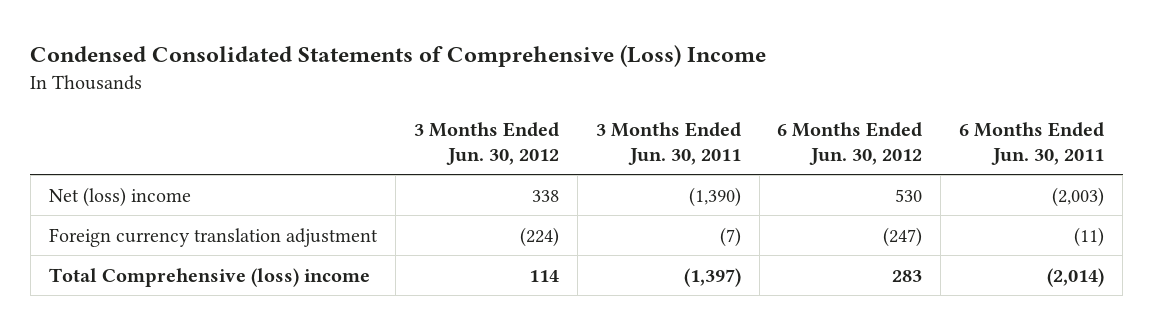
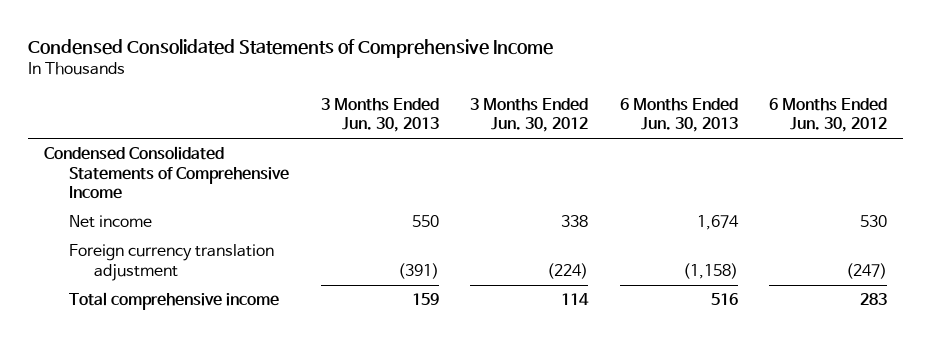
[30,44,767,67] Condensed Consolidated Statements of Comprehensive (Loss) Income -> [28,38,554,58] Condensed Consolidated Statements of Comprehensive Income
[595,121,741,165] 3 Months Ended Jun. 30, 2011 -> none
[959,121,1105,165] 6 Months Ended Jun. 30, 2011 -> none
none -> [320,97,439,133] 3 Months Ended Jun. 30, 2013
none -> [619,97,738,133] 6 Months Ended Jun. 30, 2013
none -> [44,146,290,200] Condensed Consolidated Statements of Comprehensive Income
[48,186,191,207] Net (loss) income -> [69,215,153,229] Net income
[48,267,370,287] Total Comprehensive (loss) income -> [69,292,280,311] Total comprehensive income

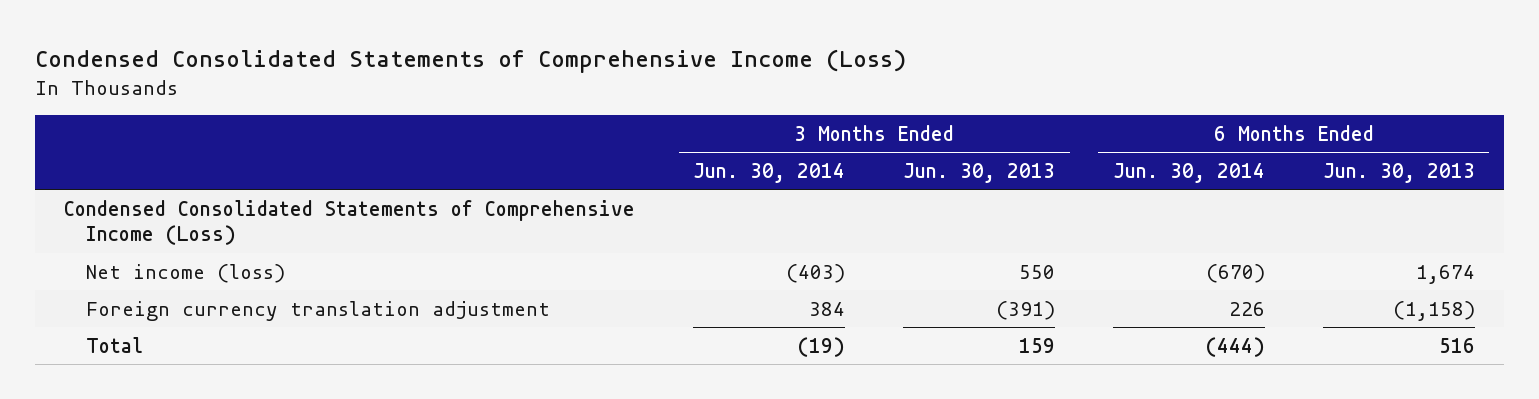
[28,38,554,58] Condensed Consolidated Statements of Comprehensive Income -> [35,49,907,74] Condensed Consolidated Statements of Comprehensive Income (Loss)
[470,97,589,133] 3 Months Ended Jun. 30, 2012 -> none
[769,97,888,133] 6 Months Ended Jun. 30, 2012 -> none
none -> [693,162,846,183] Jun. 30, 2014
none -> [1112,162,1265,183] Jun. 30, 2014
[44,146,290,200] Condensed Consolidated Statements of Comprehensive Income -> [64,199,636,246] Condensed Consolidated Statements of Comprehensive Income (Loss)
[69,215,153,229] Net income -> [86,263,286,283] Net income (loss)
[69,292,280,311] Total comprehensive income -> [86,336,144,353] Total

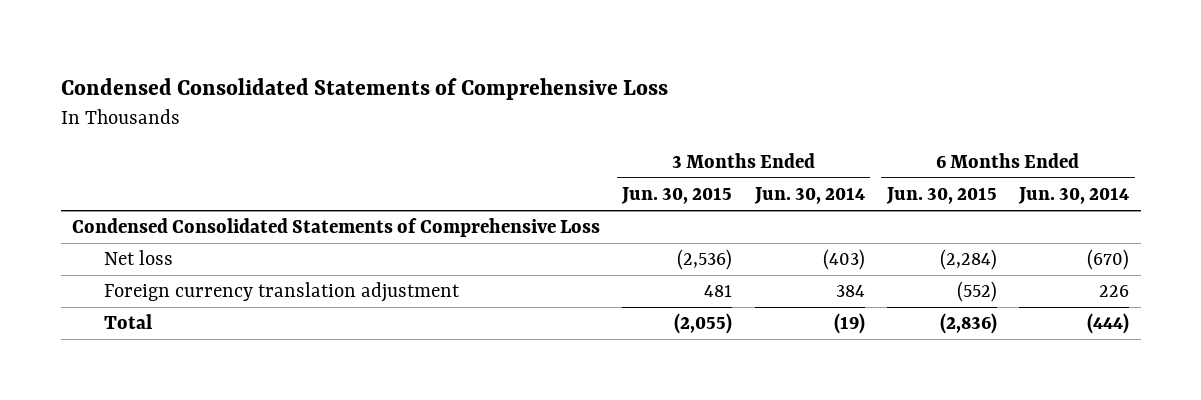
[35,49,907,74] Condensed Consolidated Statements of Comprehensive Income (Loss) -> [60,77,668,100] Condensed Consolidated Statements of Comprehensive Loss
[903,162,1056,183] Jun. 30, 2013 -> none
[1322,162,1475,183] Jun. 30, 2013 -> none
none -> [621,187,733,205] Jun. 30, 2015
none -> [886,187,998,205] Jun. 30, 2015
[64,199,636,246] Condensed Consolidated Statements of Comprehensive Income (Loss) -> [72,218,601,238] Condensed Consolidated Statements of Comprehensive Loss
[86,263,286,283] Net income (loss) -> [103,250,173,266] Net loss

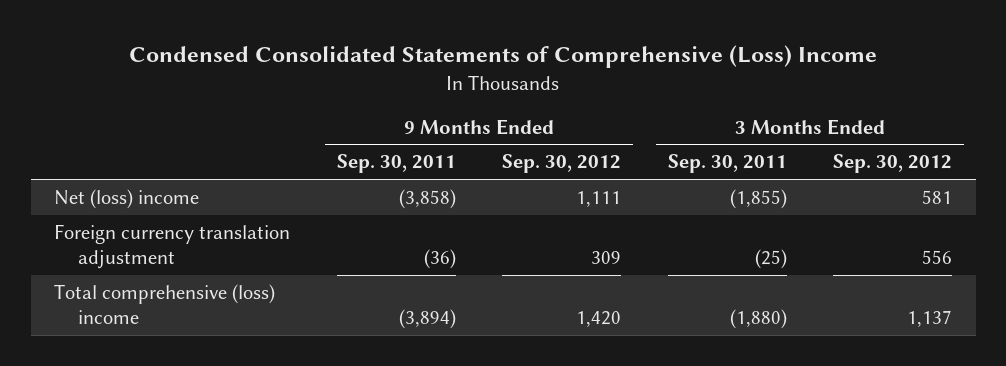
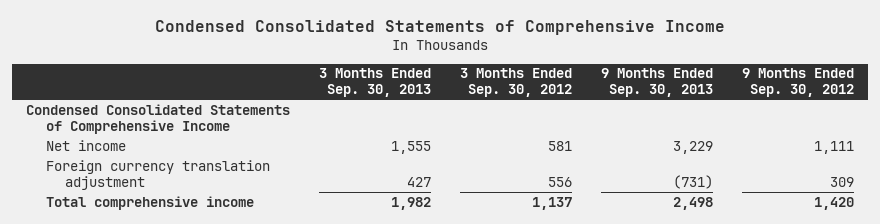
[129,45,878,69] Condensed Consolidated Statements of Comprehensive (Loss) Income -> [155,20,726,36] Condensed Consolidated Statements of Comprehensive Income
[336,154,456,174] Sep. 30, 2011 -> none
[667,154,787,174] Sep. 30, 2011 -> none
none -> [319,68,432,98] 3 Months Ended Sep. 30, 2013
none -> [600,68,713,98] 9 Months Ended Sep. 30, 2013
none -> [26,103,291,134] Condensed Consolidated Statements of Comprehensive Income
[54,188,200,209] Net (loss) income -> [45,139,126,151] Net income
[54,283,276,325] Total comprehensive (loss) income -> [45,195,254,210] Total comprehensive income

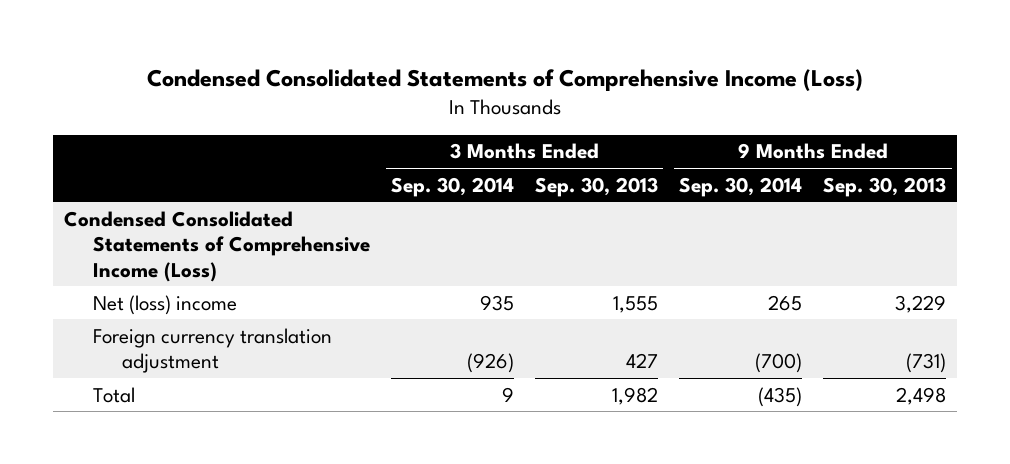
[155,20,726,36] Condensed Consolidated Statements of Comprehensive Income -> [147,68,864,91] Condensed Consolidated Statements of Comprehensive Income (Loss)
[460,68,573,98] 3 Months Ended Sep. 30, 2012 -> none
[741,68,854,98] 9 Months Ended Sep. 30, 2012 -> none
none -> [390,176,514,197] Sep. 30, 2014
none -> [679,176,803,197] Sep. 30, 2014
[26,103,291,134] Condensed Consolidated Statements of Comprehensive Income -> [64,210,370,282] Condensed Consolidated Statements of Comprehensive Income (Loss)
[45,139,126,151] Net income -> [92,294,237,315] Net (loss) income
[45,195,254,210] Total comprehensive income -> [92,386,135,403] Total

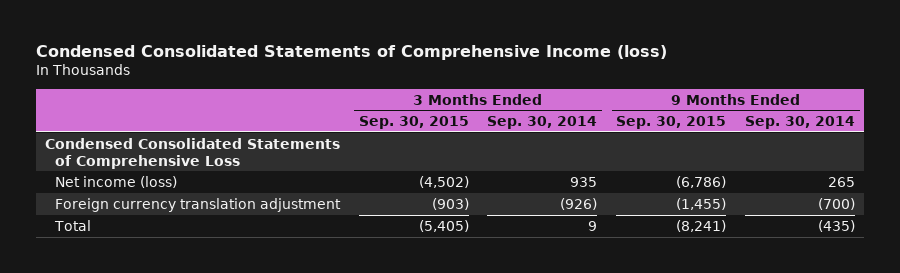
[147,68,864,91] Condensed Consolidated Statements of Comprehensive Income (Loss) -> [35,44,667,60] Condensed Consolidated Statements of Comprehensive Income (loss)
[535,176,659,197] Sep. 30, 2013 -> none
[823,176,947,197] Sep. 30, 2013 -> none
none -> [358,116,469,130] Sep. 30, 2015
none -> [616,116,727,130] Sep. 30, 2015
[64,210,370,282] Condensed Consolidated Statements of Comprehensive Income (Loss) -> [45,137,341,169] Condensed Consolidated Statements of Comprehensive Loss
[92,294,237,315] Net (loss) income -> [54,175,177,188] Net income (loss)

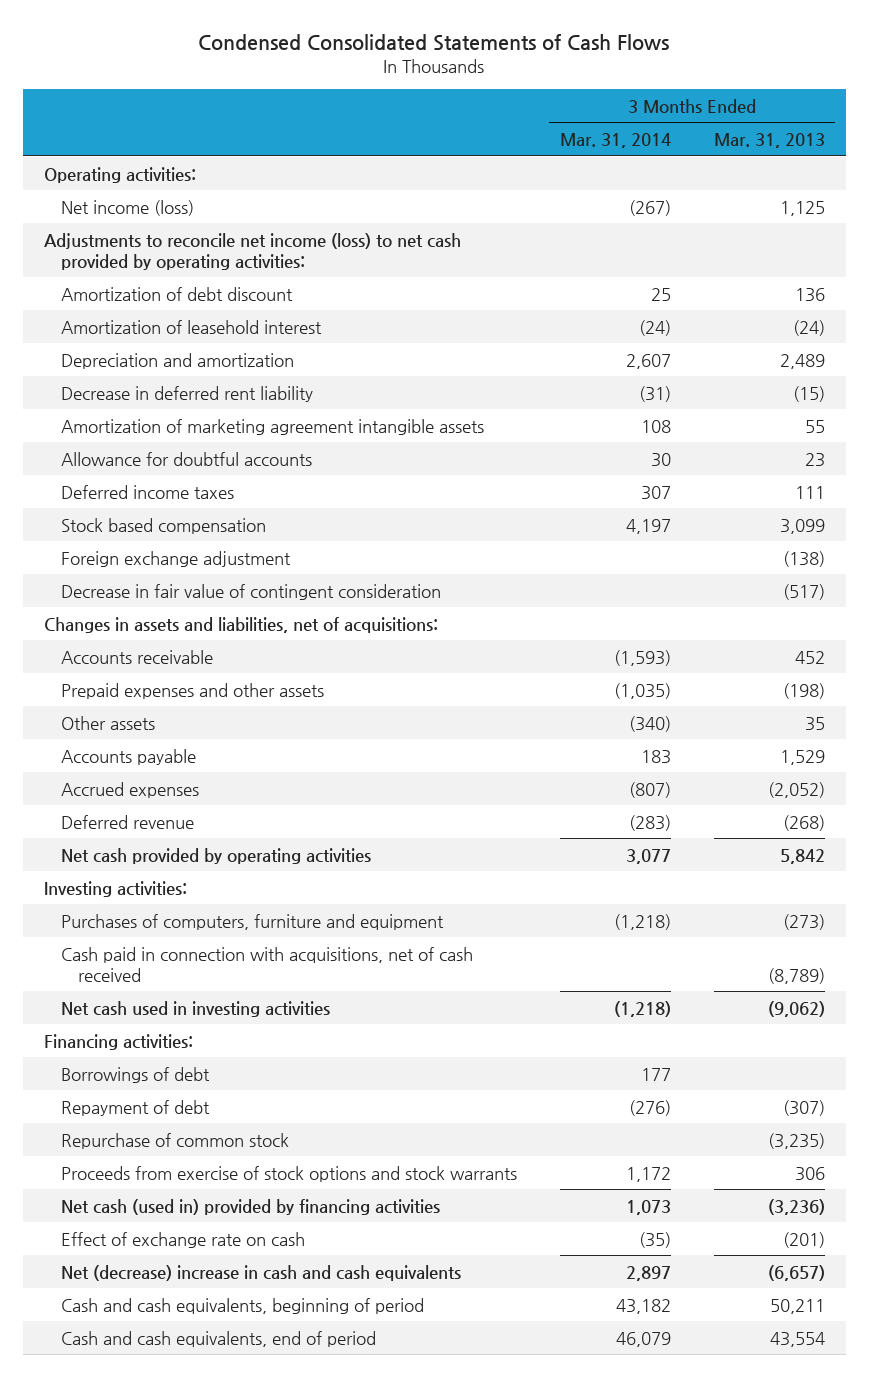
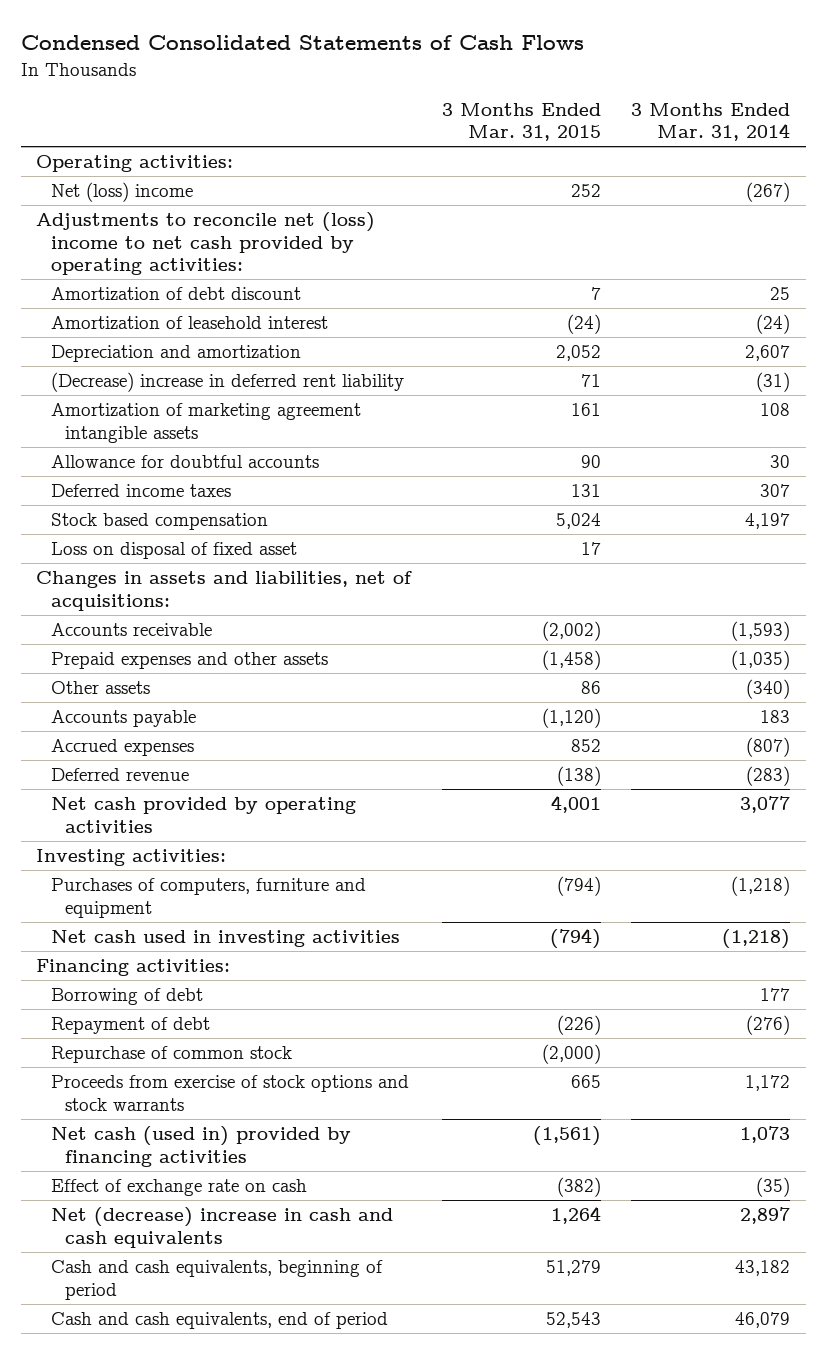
[713,132,825,148] Mar. 31, 2013 -> none
none -> [441,102,601,142] 3 Months Ended Mar. 31, 2015
[61,199,195,216] Net income (loss) -> [50,182,193,203] Net (loss) income
[44,232,462,270] Adjustments to reconcile net income (loss) to net cash provided by operating activities: -> [36,212,376,276] Adjustments to reconcile net (loss) income to net cash provided by operating activities:
[61,385,314,402] Decrease in deferred rent liability -> [50,372,404,393] (Decrease) increase in deferred rent liability
[61,550,292,567] Foreign exchange adjustment -> none
[61,583,442,600] Decrease in fair value of contingent consideration -> none
none -> [50,542,297,560] Loss on disposal of fixed asset
[61,946,474,982] Cash paid in connection with acquisitions, net of cash received -> none
[61,1066,211,1083] Borrowings of debt -> [50,988,203,1006] Borrowing of debt

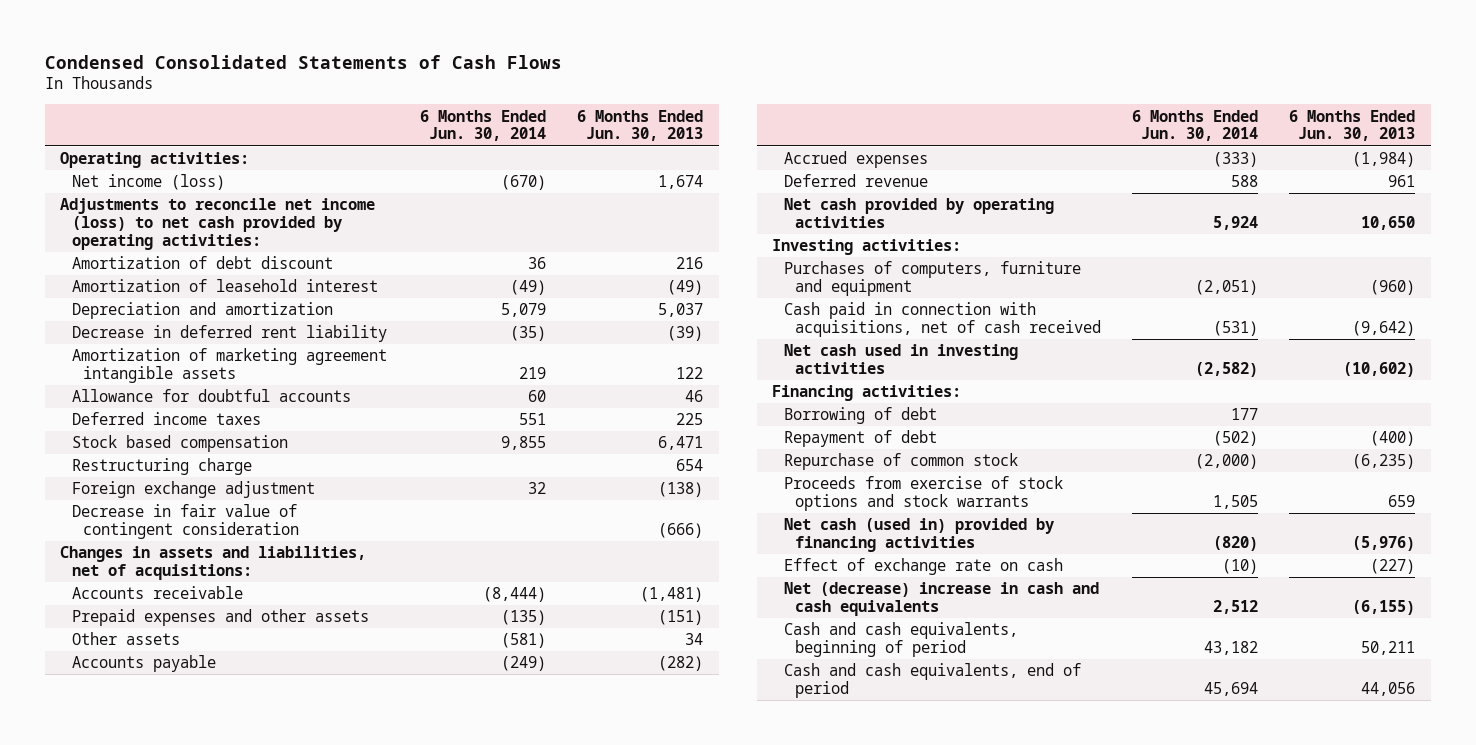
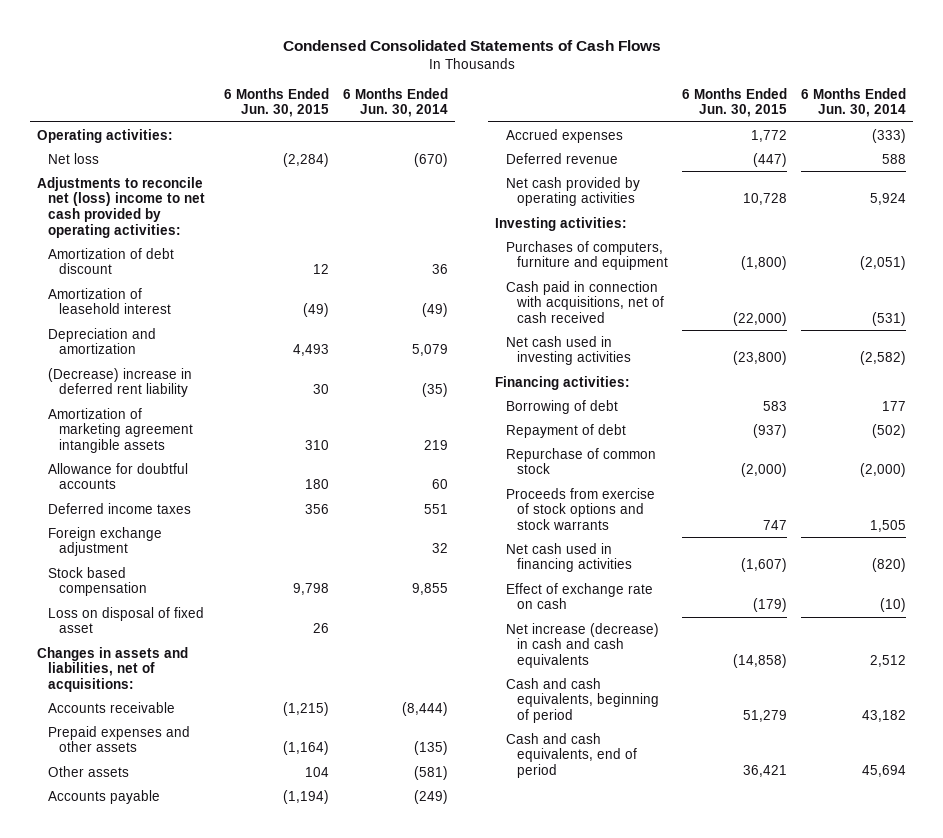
[577,109,704,142] 6 Months Ended Jun. 30, 2013 -> none
none -> [223,87,329,118] 6 Months Ended Jun. 30, 2015
[71,174,225,191] Net income (loss) -> [47,152,99,164] Net loss
[60,198,376,250] Adjustments to reconcile net income (loss) to net cash provided by operating activities: -> [37,176,205,238] Adjustments to reconcile net (loss) income to net cash provided by operating activities:
[71,325,387,343] Decrease in deferred rent liability -> [47,367,192,398] (Decrease) increase in deferred rent liability
[71,458,252,476] Restructuring charge -> none
[71,504,299,539] Decrease in fair value of contingent consideration -> none
[71,435,288,453] Stock based compensation -> [47,566,147,597] Stock based compensation
none -> [47,606,204,634] Loss on disposal of fixed asset
[783,518,1054,552] Net cash (used in) provided by financing activities -> [506,542,633,573] Net cash used in financing activities
[783,582,1099,616] Net (decrease) increase in cash and cash equivalents -> [506,622,660,668] Net increase (decrease) in cash and cash equivalents

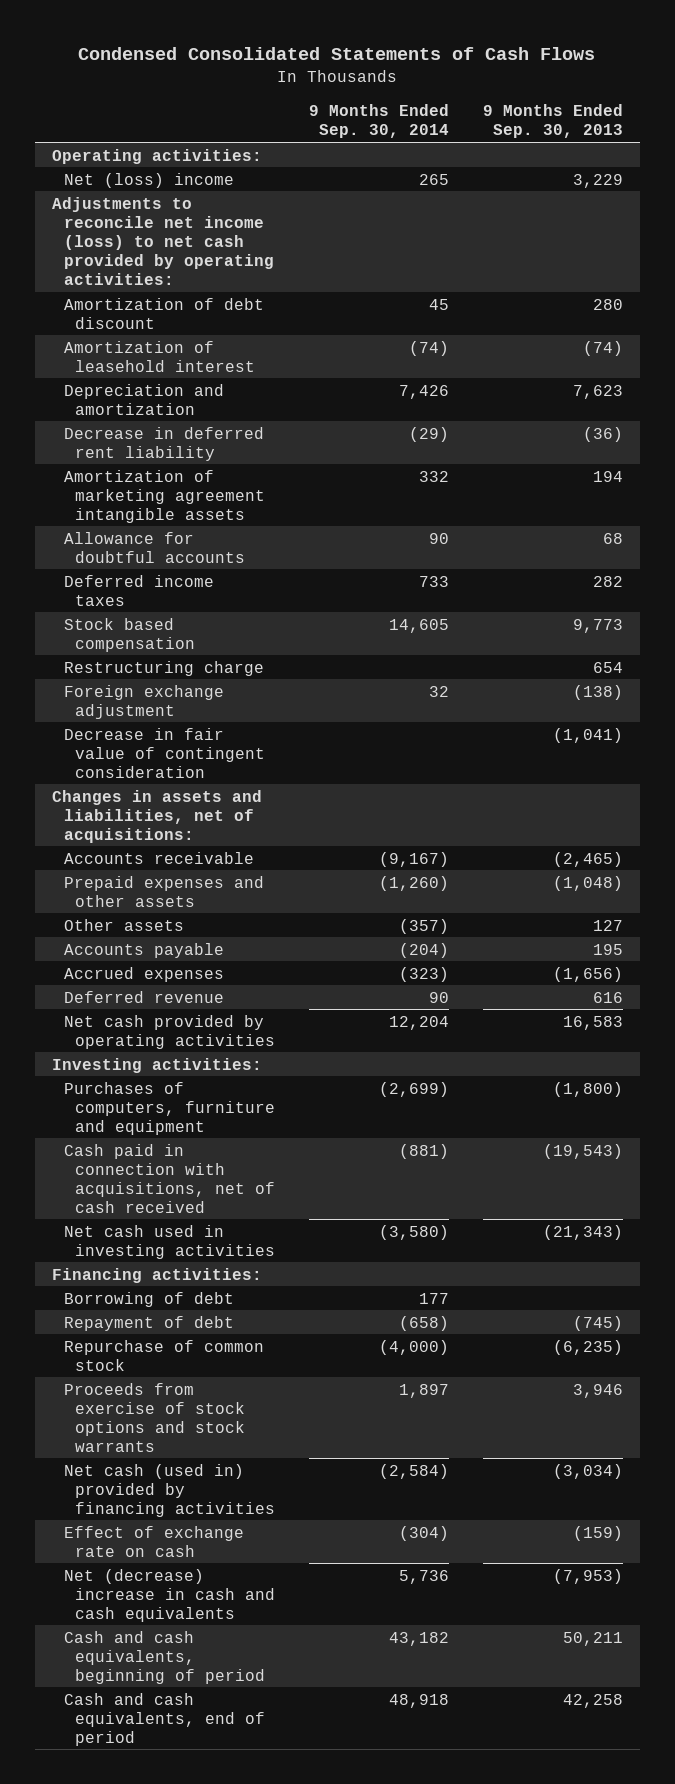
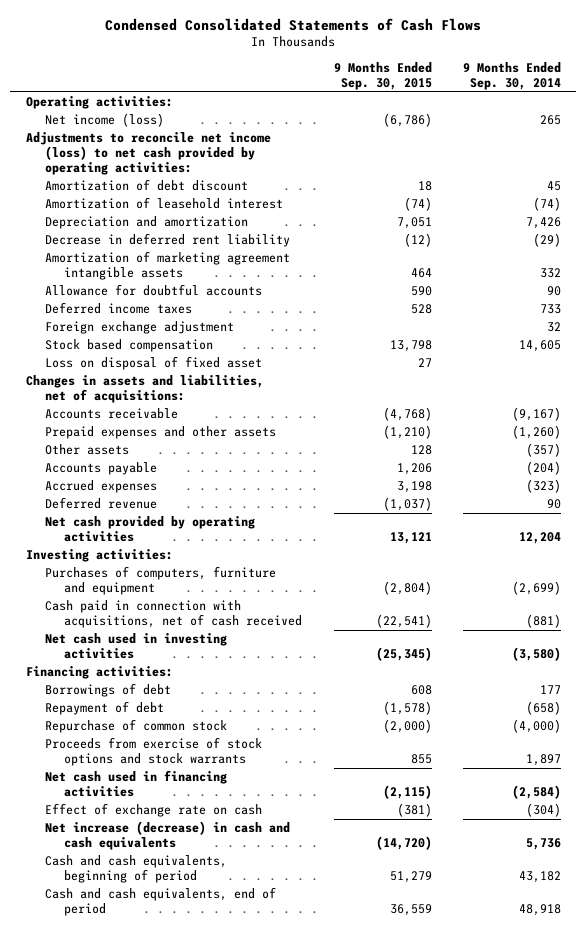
[482,104,623,139] 9 Months Ended Sep. 30, 2013 -> none
none -> [333,61,432,90] 9 Months Ended Sep. 30, 2015
[63,172,234,188] Net (loss) income -> [45,113,165,128] Net income (loss)
[63,660,264,676] Restructuring charge -> none
[63,727,266,778] Decrease in fair value of contingent consideration -> none
[63,617,196,652] Stock based compensation -> [45,339,214,353] Stock based compensation
none -> [45,356,263,371] Loss on disposal of fixed asset
[63,1291,234,1307] Borrowing of debt -> [45,683,172,698] Borrowings of debt
[63,1463,276,1517] Net cash (used in) provided by financing activities -> [45,770,228,798] Net cash used in financing activities
[63,1568,276,1622] Net (decrease) increase in cash and cash equivalents -> [45,821,291,851] Net increase (decrease) in cash and cash equivalents

